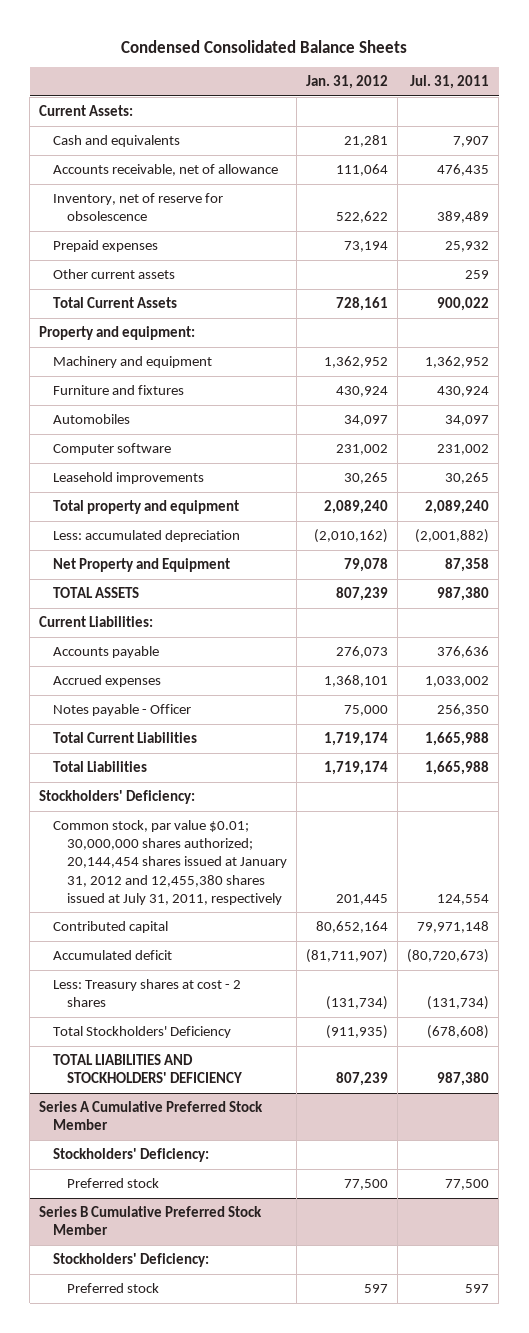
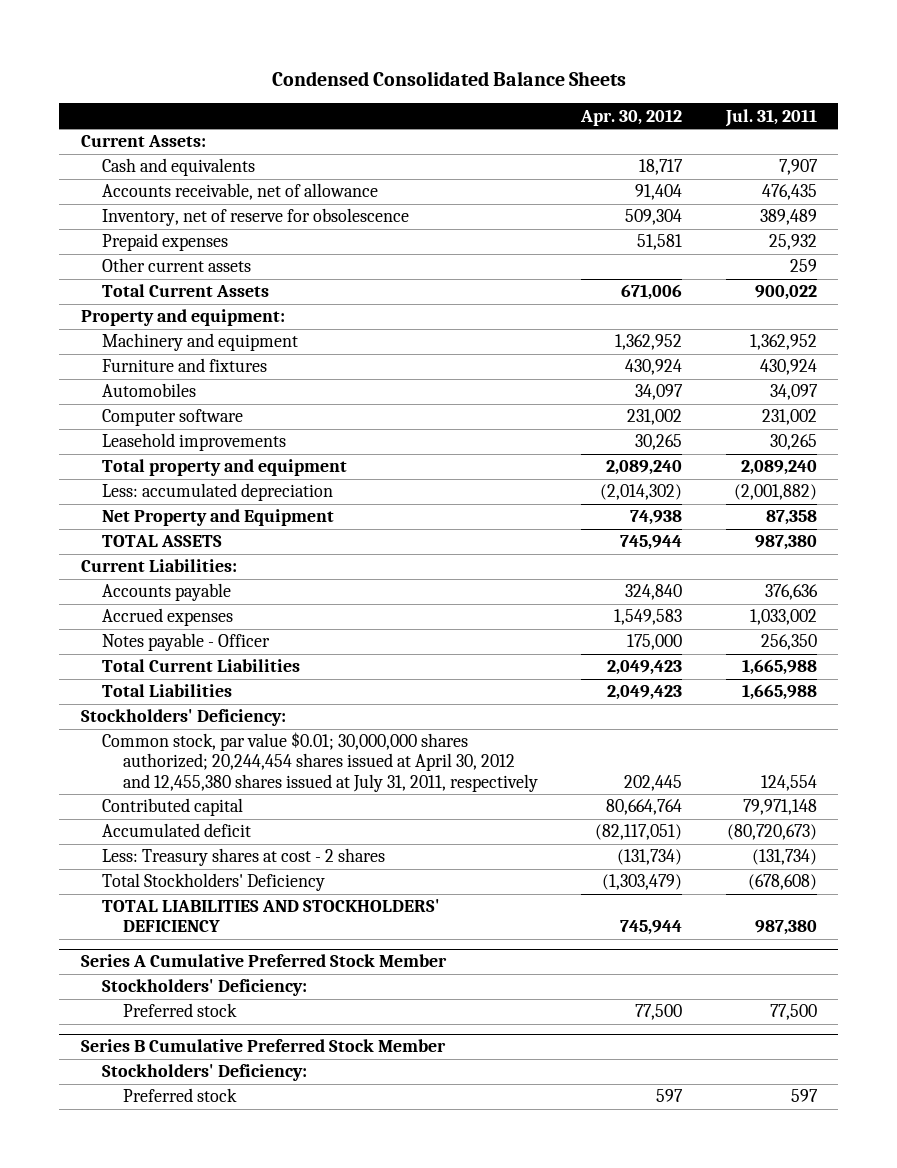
[305,75,388,90] Jan. 31, 2012 -> none
none -> [580,108,683,126] Apr. 30, 2012
[52,820,287,905] Common stock, par value $0.01; 30,000,000 shares authorized; 20,144,454 shares issued at January 31, 2012 and 12,455,380 shares issued at July 31, 2011, respectively -> [101,732,538,792] Common stock, par value $0.01; 30,000,000 shares authorized; 20,244,454 shares issued at April 30, 2012 and 12,455,380 shares issued at July 31, 2011, respectively

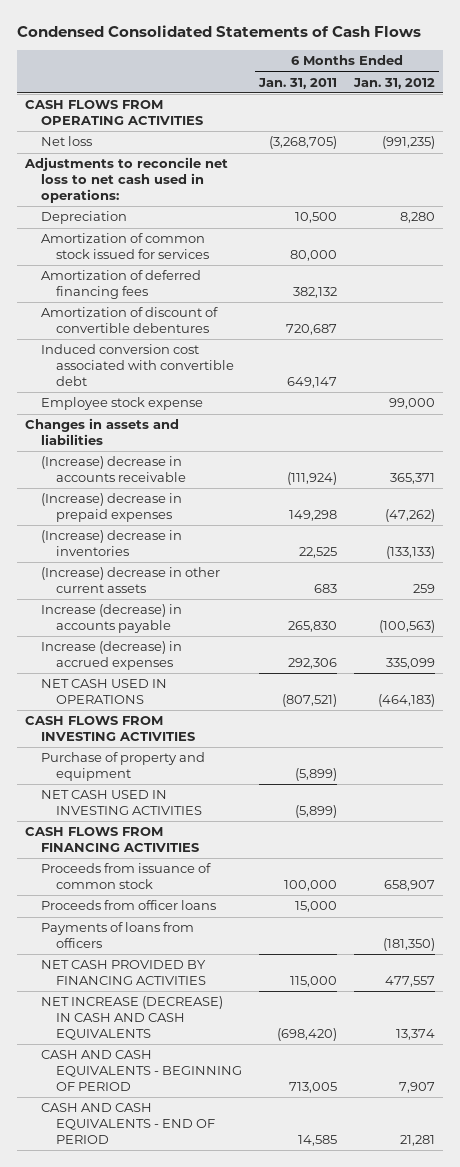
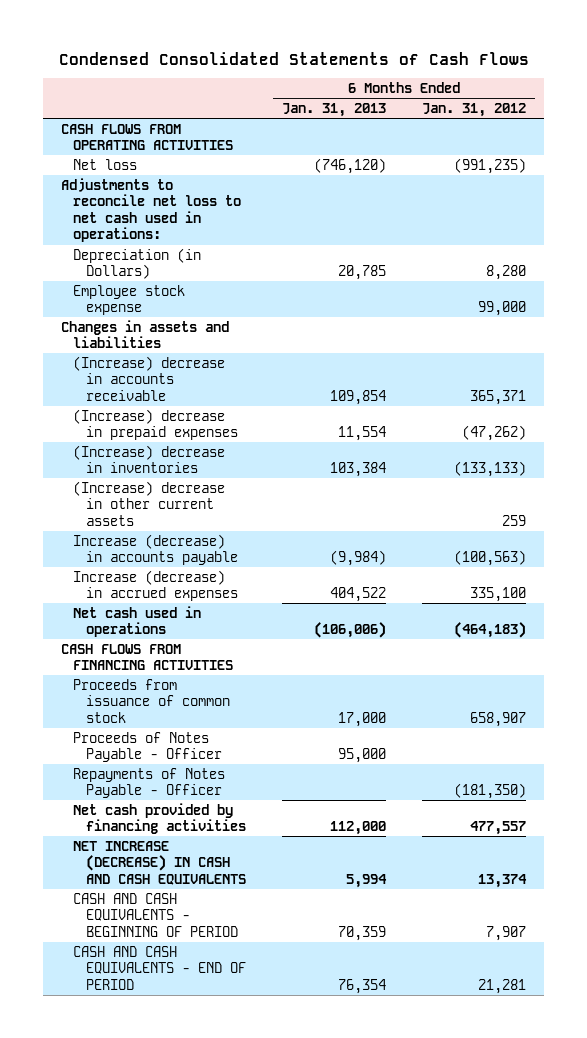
[257,77,337,89] Jan. 31, 2011 -> none
none -> [281,102,386,117] Jan. 31, 2013
[40,233,209,259] Amortization of common stock issued for services -> none
[40,270,201,299] Amortization of deferred financing fees -> none
[40,307,218,333] Amortization of discount of convertible debentures -> none
[40,344,234,386] Induced conversion cost associated with convertible debt -> none
[40,211,127,225] Depreciation -> [73,247,202,280] Depreciation (in Dollars)
[25,716,195,741] CASH FLOWS FROM INVESTING ACTIVITIES -> none
[40,752,205,781] Purchase of property and equipment -> none
[40,790,202,815] NET CASH USED IN INVESTING ACTIVITIES -> none
[385,657,435,669] 335,099 -> [469,587,526,603] 335,100
[40,679,167,704] NET CASH USED IN OPERATIONS -> [73,605,202,638] Net cash used in operations
[40,900,216,911] Proceeds from officer loans -> none
none -> [73,731,222,763] Proceeds of Notes Payable - Officer
[40,922,194,948] Payments of loans from officers -> [73,767,226,799] Repayments of Notes Payable - Officer
[40,960,206,985] NET CASH PROVIDED BY FINANCING ACTIVITIES -> [73,802,246,835] Net cash provided by financing activities

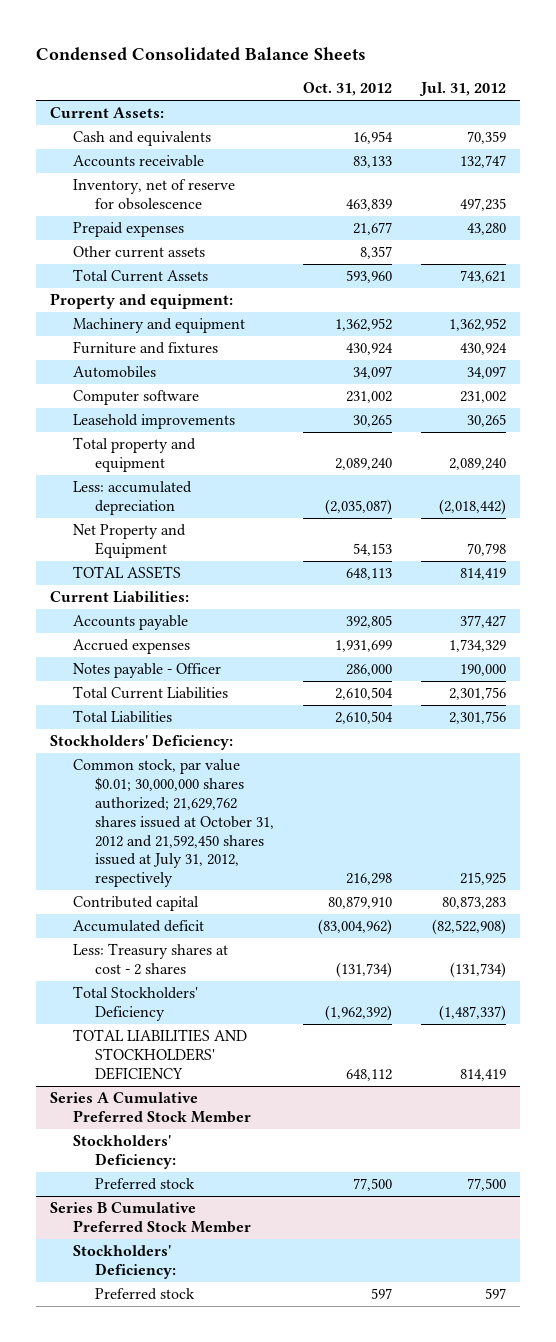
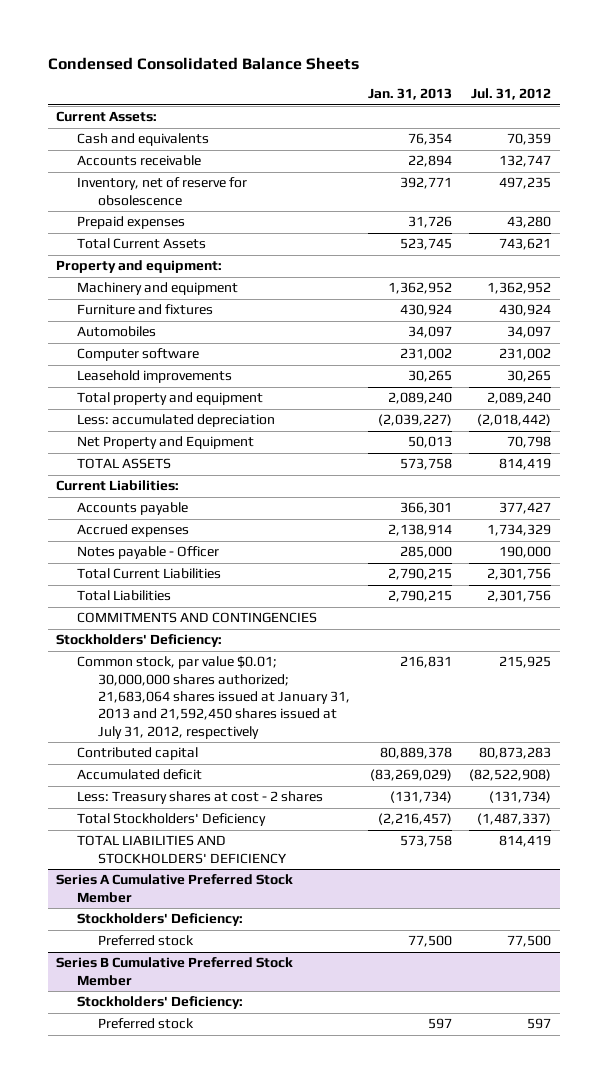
[303,82,393,97] Oct. 31, 2012 -> none
none -> [367,88,452,101] Jan. 31, 2013
[72,246,205,259] Other current assets -> none
none -> [77,612,318,624] COMMITMENTS AND CONTINGENCIES
[72,759,275,888] Common stock, par value $0.01; 30,000,000 shares authorized; 21,629,762 shares issued at October 31, 2012 and 21,592,450 shares issued at July 31, 2012, respectively -> [77,656,351,739] Common stock, par value $0.01; 30,000,000 shares authorized; 21,683,064 shares issued at January 31, 2013 and 21,592,450 shares issued at July 31, 2012, respectively

